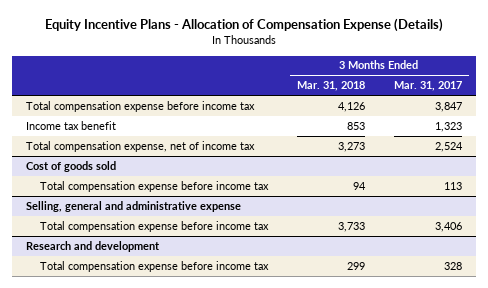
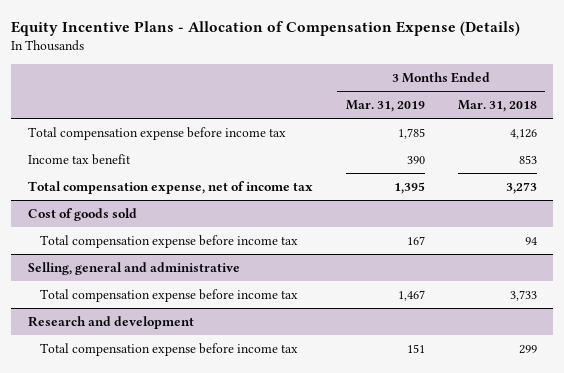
[393,81,462,92] Mar. 31, 2017 -> none
none -> [345,100,425,113] Mar. 31, 2019
[26,200,242,212] Selling, general and administrative expense -> [27,261,240,275] Selling, general and administrative

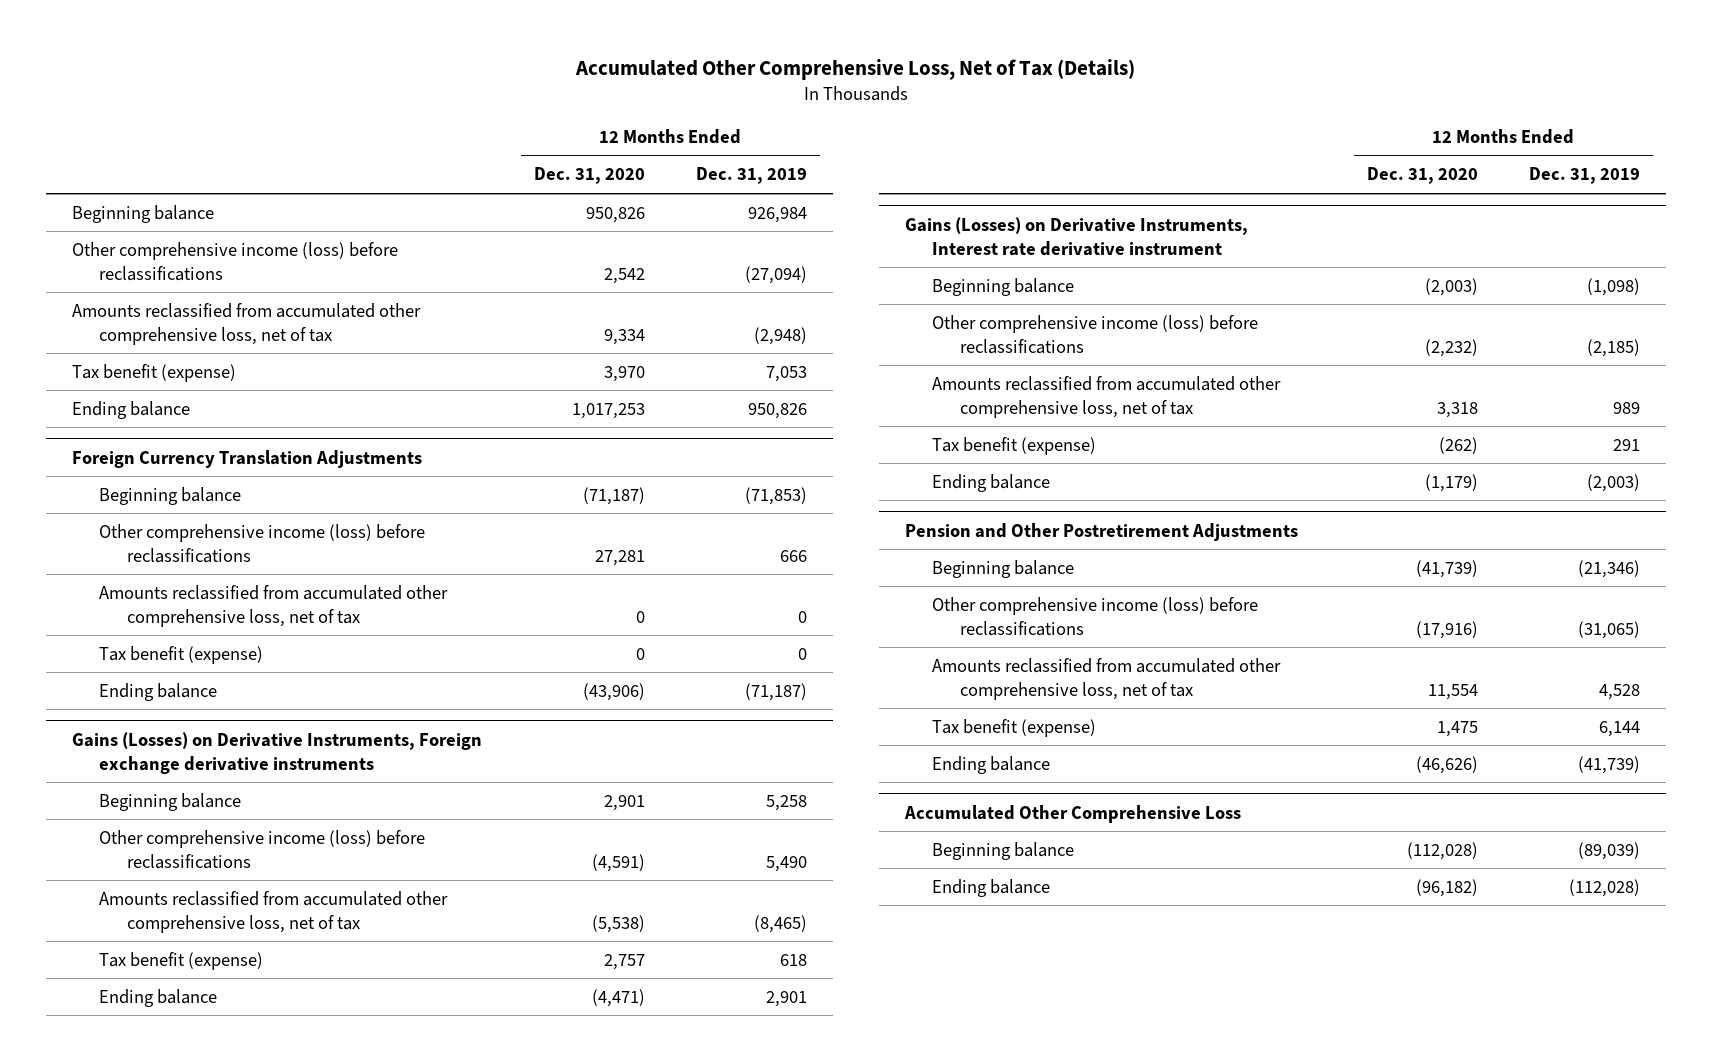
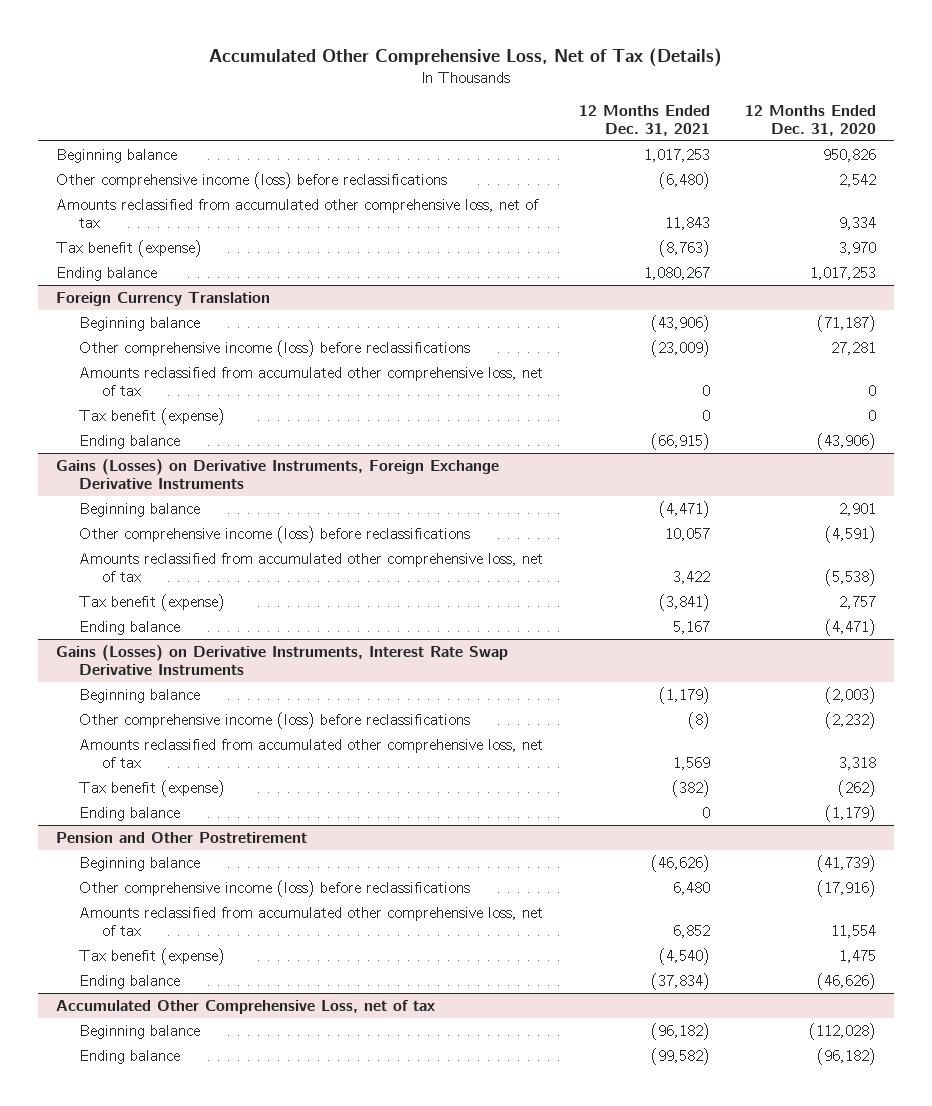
[696,167,808,185] Dec. 31, 2019 -> none
none -> [578,104,710,136] 12 Months Ended Dec. 31, 2021
[72,449,423,468] Foreign Currency Translation Adjustments -> [55,291,270,306] Foreign Currency Translation
[72,731,483,774] Gains (Losses) on Derivative Instruments, Foreign exchange derivative instruments -> [55,458,499,489] Gains (Losses) on Derivative Instruments, Foreign Exchange Derivative Instruments
[904,216,1248,256] Gains (Losses) on Derivative Instruments, Interest rate derivative instrument -> [55,644,508,675] Gains (Losses) on Derivative Instruments, Interest Rate Swap Derivative Instruments
[904,522,1298,541] Pension and Other Postretirement Adjustments -> [55,831,307,843] Pension and Other Postretirement
[903,804,1241,823] Accumulated Other Comprehensive Loss -> [55,999,435,1014] Accumulated Other Comprehensive Loss, net of tax

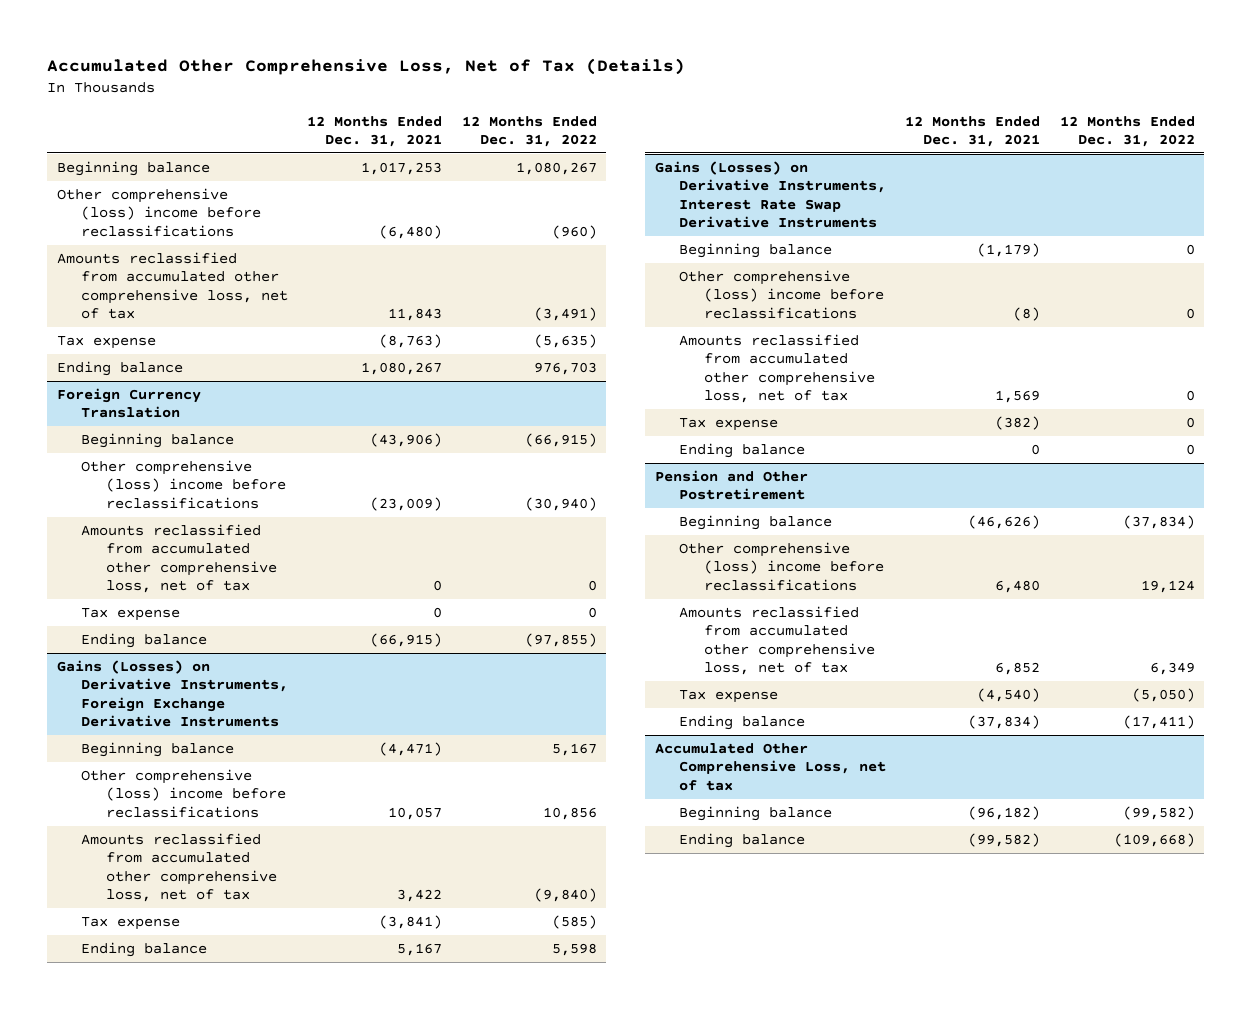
[745,104,877,136] 12 Months Ended Dec. 31, 2020 -> none
none -> [461,115,597,147] 12 Months Ended Dec. 31, 2022
[55,171,447,189] Other comprehensive income (loss) before reclassifications -> [56,188,262,237] Other comprehensive (loss) income before reclassifications
[55,239,202,257] Tax benefit (expense) -> [56,336,156,350] Tax expense
[79,339,471,357] Other comprehensive income (loss) before reclassifications -> [81,460,287,509] Other comprehensive (loss) income before reclassifications
[79,407,226,425] Tax benefit (expense) -> [81,608,181,622] Tax expense
[79,525,471,543] Other comprehensive income (loss) before reclassifications -> [81,769,287,818] Other comprehensive (loss) income before reclassifications
[79,593,226,611] Tax benefit (expense) -> [81,917,181,931] Tax expense
[79,711,471,729] Other comprehensive income (loss) before reclassifications -> [679,270,885,319] Other comprehensive (loss) income before reclassifications
[79,779,226,797] Tax benefit (expense) -> [679,418,779,432] Tax expense
[79,879,471,897] Other comprehensive income (loss) before reclassifications -> [679,542,885,591] Other comprehensive (loss) income before reclassifications
[79,947,226,965] Tax benefit (expense) -> [679,690,779,704] Tax expense

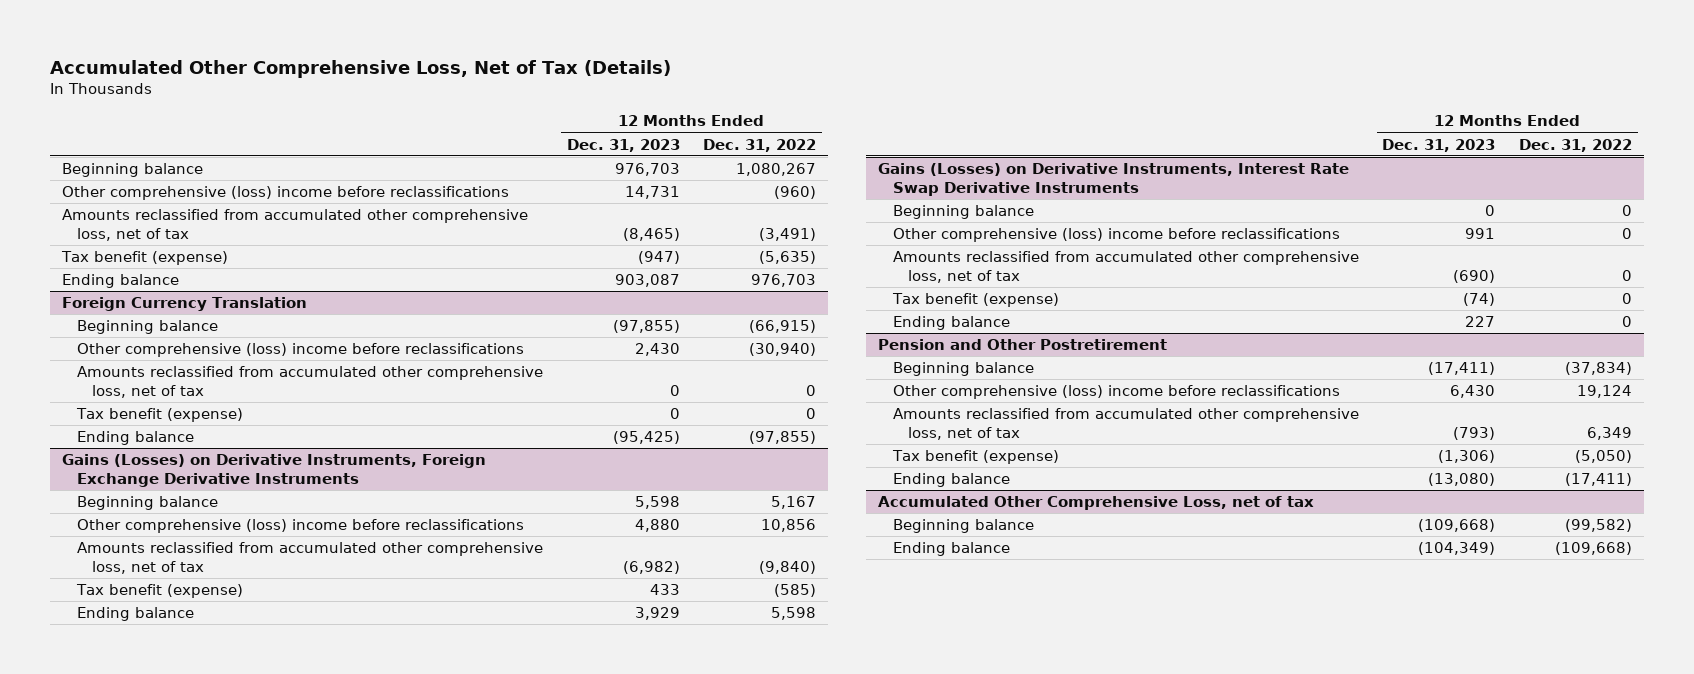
[307,115,443,147] 12 Months Ended Dec. 31, 2021 -> none
none -> [566,138,680,152] Dec. 31, 2023
[56,336,156,350] Tax expense -> [60,251,228,266] Tax benefit (expense)
[81,608,181,622] Tax expense -> [75,408,243,423] Tax benefit (expense)
[81,917,181,931] Tax expense -> [75,584,243,599] Tax benefit (expense)
[679,418,779,432] Tax expense -> [891,293,1059,308] Tax benefit (expense)
[679,690,779,704] Tax expense -> [891,450,1059,465] Tax benefit (expense)

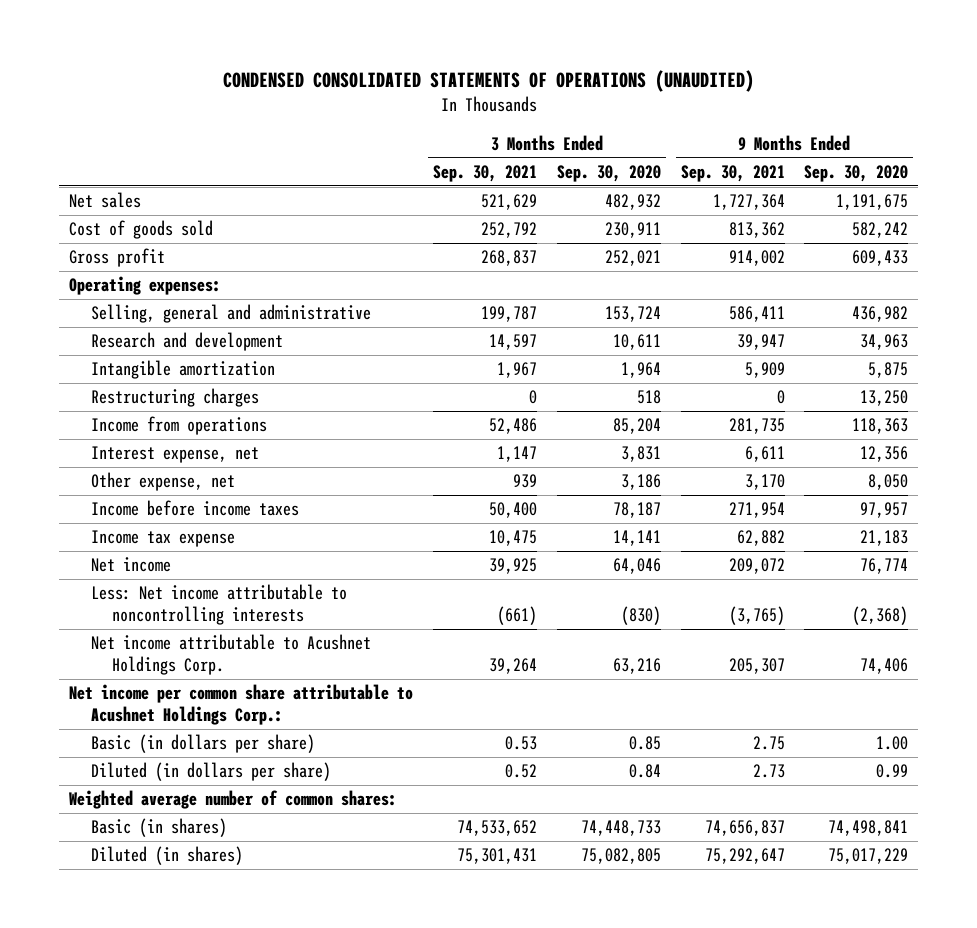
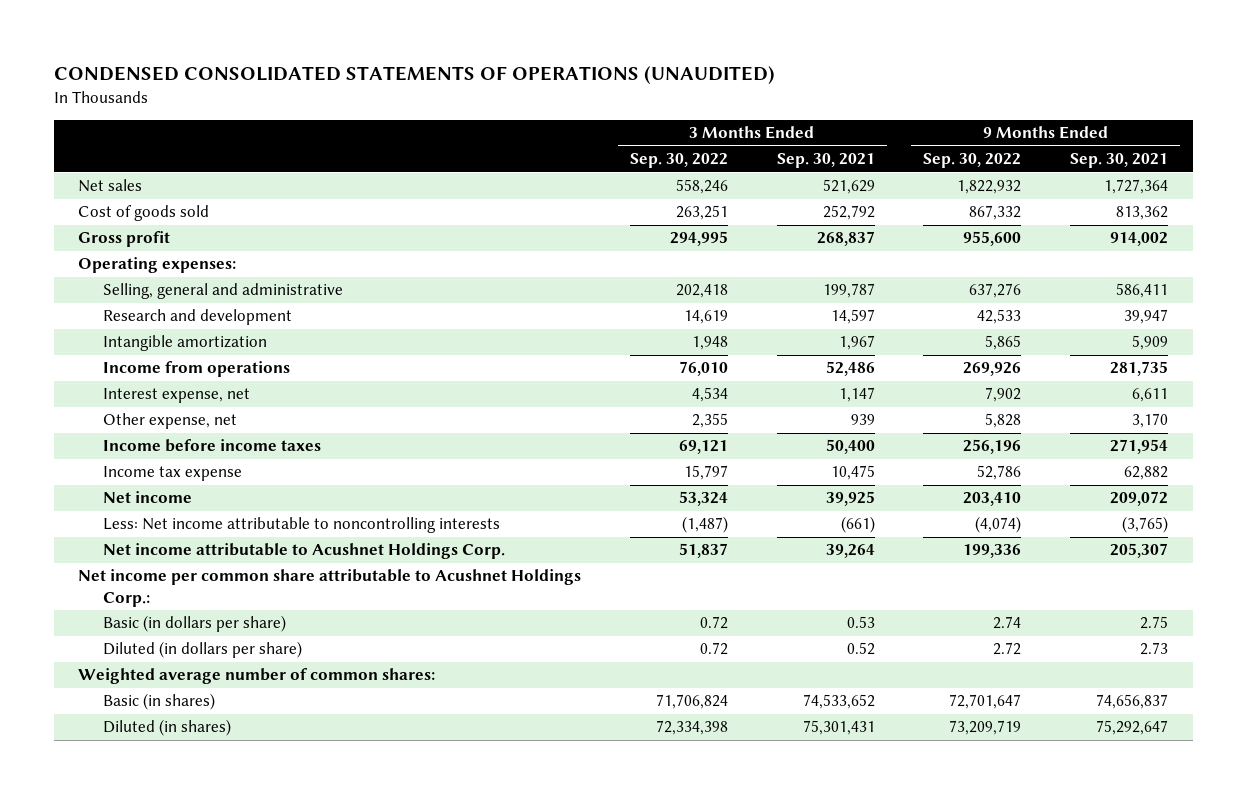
[556,164,661,182] Sep. 30, 2020 -> none
[804,164,909,182] Sep. 30, 2020 -> none
none -> [629,153,728,169] Sep. 30, 2022
none -> [923,153,1022,169] Sep. 30, 2022
[90,388,259,408] Restructuring charges -> none

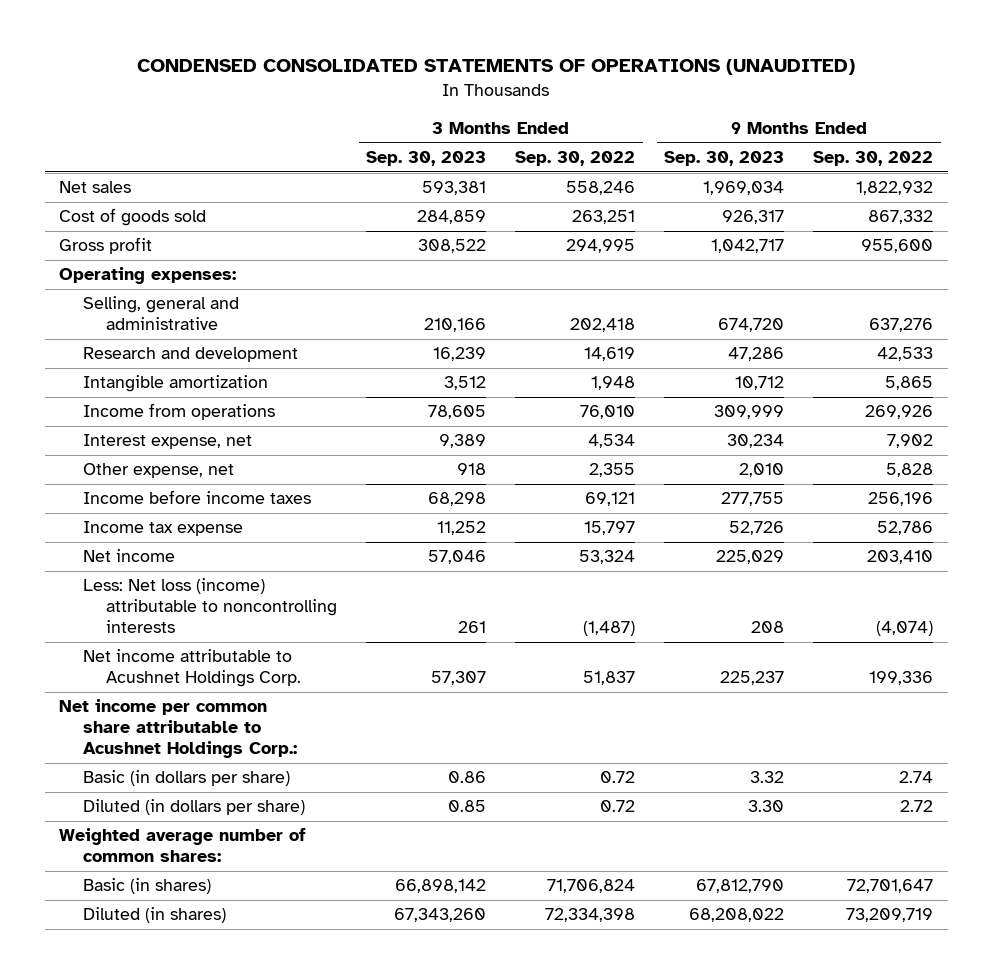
[776,153,875,169] Sep. 30, 2021 -> none
[1070,153,1169,169] Sep. 30, 2021 -> none
none -> [366,150,487,166] Sep. 30, 2023
none -> [664,150,785,166] Sep. 30, 2023
[102,517,500,534] Less: Net income attributable to noncontrolling interests -> [82,578,338,633] Less: Net loss (income) attributable to noncontrolling interests

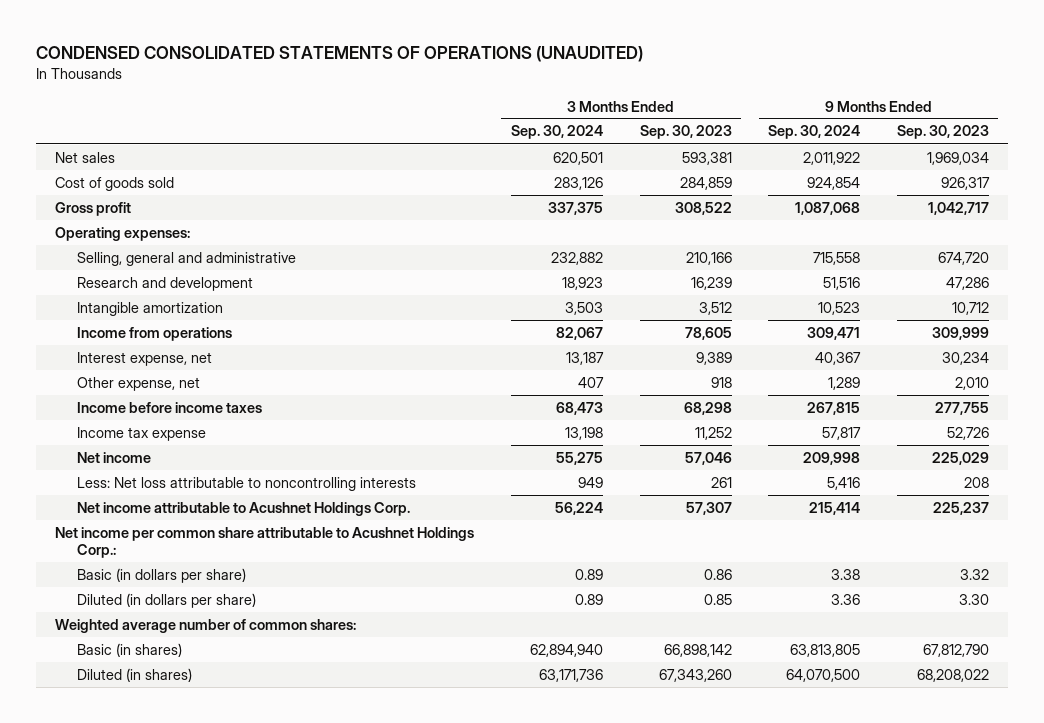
[515,150,636,166] Sep. 30, 2022 -> none
[813,150,934,166] Sep. 30, 2022 -> none
none -> [510,125,603,140] Sep. 30, 2024
none -> [768,125,861,140] Sep. 30, 2024
[82,578,338,633] Less: Net loss (income) attributable to noncontrolling interests -> [77,476,417,491] Less: Net loss attributable to noncontrolling interests

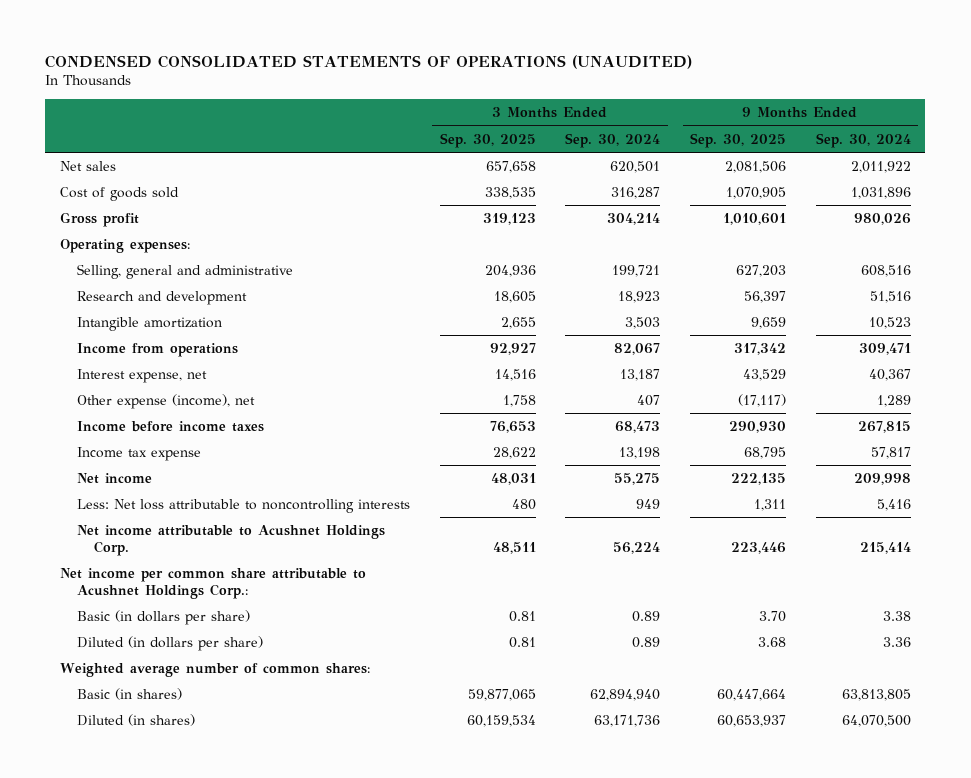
[639,125,732,140] Sep. 30, 2023 -> none
[897,125,990,140] Sep. 30, 2023 -> none
none -> [439,132,536,148] Sep. 30, 2025
none -> [690,132,787,148] Sep. 30, 2025
[553,176,603,190] 283,126 -> [611,186,661,199] 316,287
[807,176,861,190] 924,854 -> [850,186,911,199] 1,031,896
[547,201,603,215] 337,375 -> [607,212,661,225] 304,214
[795,201,861,215] 1,087,068 -> [853,212,911,225] 980,026
[550,251,603,265] 232,882 -> [612,264,661,277] 199,721
[813,251,861,265] 715,558 -> [860,264,911,277] 608,516
[77,376,201,391] Other expense, net -> [77,393,256,409] Other expense (income), net

